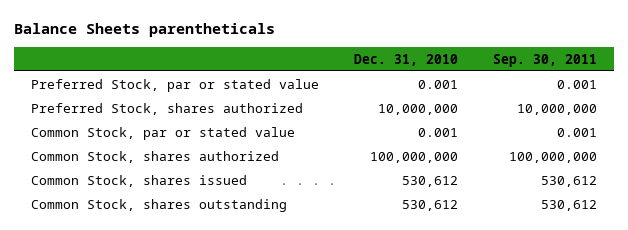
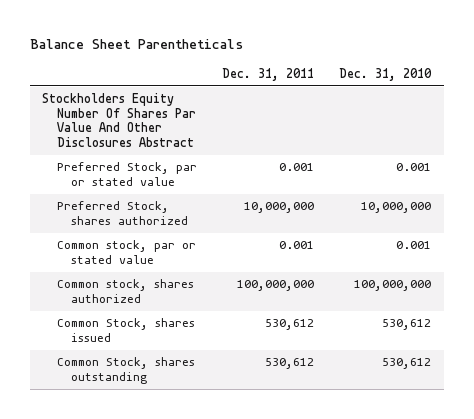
[13,22,275,37] Balance Sheets parentheticals -> [29,38,243,49] Balance Sheet Parentheticals
[492,53,597,67] Sep. 30, 2011 -> none
none -> [222,67,315,81] Dec. 31, 2011
none -> [42,93,196,147] Stockholders Equity Number Of Shares Par Value And Other Disclosures Abstract
[30,126,295,140] Common Stock, par or stated value -> [56,240,196,264] Common stock, par or stated value
[30,150,279,163] Common Stock, shares authorized -> [56,279,194,303] Common stock, shares authorized

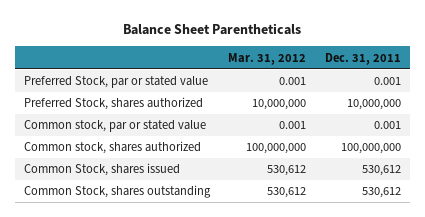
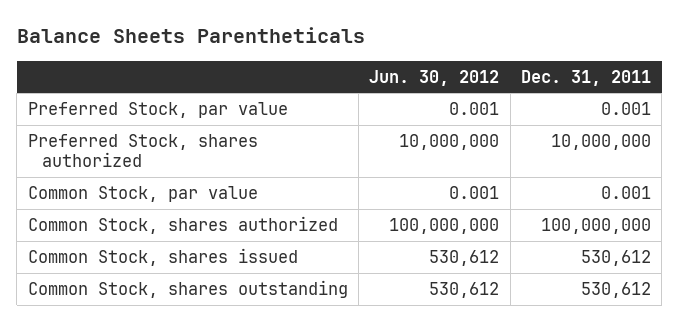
[123,23,302,36] Balance Sheet Parentheticals -> [16,27,365,44] Balance Sheets Parentheticals
[228,52,307,65] Mar. 31, 2012 -> none
none -> [369,69,500,86] Jun. 30, 2012
[24,76,209,89] Preferred Stock, par or stated value -> [27,102,288,119] Preferred Stock, par value
[24,120,207,133] Common stock, par or stated value -> [27,186,258,203] Common Stock, par value
[24,141,202,155] Common stock, shares authorized -> [27,216,338,235] Common Stock, shares authorized

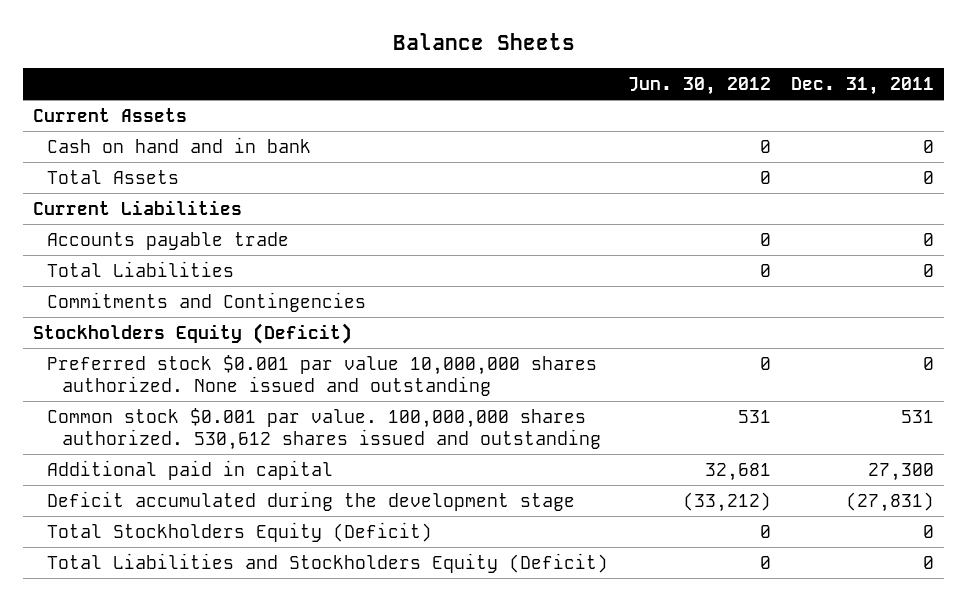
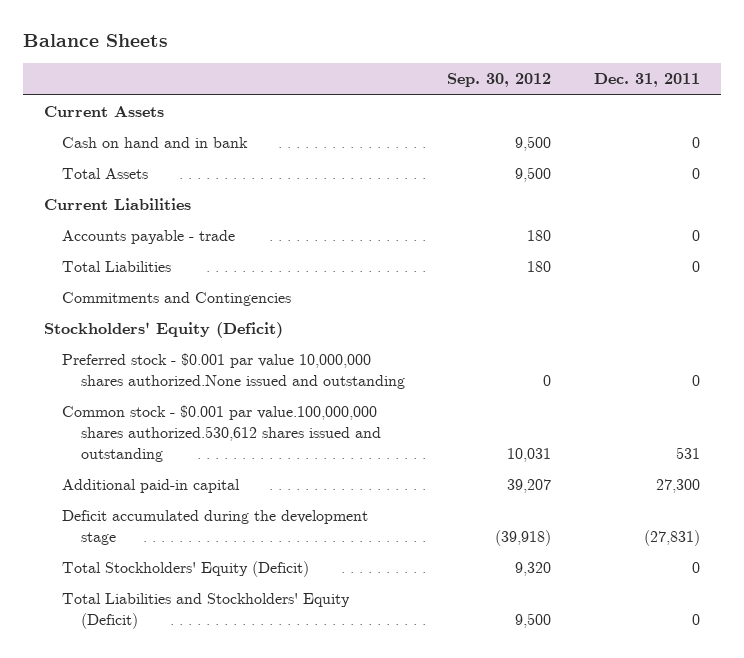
[628,76,772,95] Jun. 30, 2012 -> none
none -> [447,73,552,88] Sep. 30, 2012
[47,231,290,250] Accounts payable trade -> [62,230,236,245] Accounts payable - trade
[32,322,352,344] Stockholders Equity (Deficit) -> [43,322,283,339] Stockholders' Equity (Deficit)
[47,354,598,396] Preferred stock $0.001 par value 10,000,000 shares authorized. None issued and outstanding -> [62,353,405,389] Preferred stock - $0.001 par value 10,000,000 shares authorized.None issued and outstanding
[47,407,601,450] Common stock $0.001 par value. 100,000,000 shares authorized. 530,612 shares issued and outstanding -> [62,405,381,462] Common stock - $0.001 par value.100,000,000 shares authorized.530,612 shares issued and outstanding
[47,459,334,480] Additional paid in capital -> [62,479,241,494] Additional paid-in capital
[47,521,433,542] Total Stockholders Equity (Deficit) -> [62,561,310,578] Total Stockholders' Equity (Deficit)
[47,552,609,573] Total Liabilities and Stockholders Equity (Deficit) -> [62,593,351,629] Total Liabilities and Stockholders' Equity (Deficit)

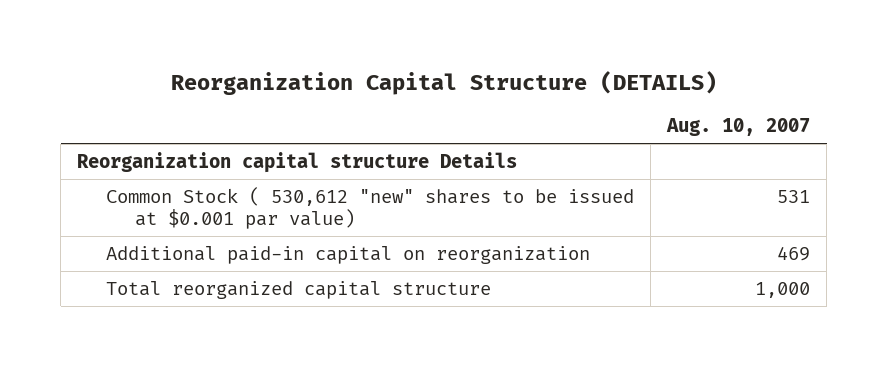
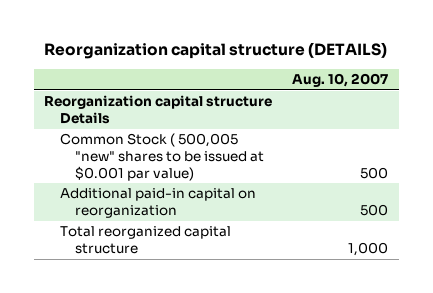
[170,70,717,95] Reorganization Capital Structure (DETAILS) -> [44,42,388,60] Reorganization capital structure (DETAILS)
[106,187,635,230] Common Stock ( 530,612 "new" shares to be issued at $0.001 par value) -> [59,133,265,181] Common Stock ( 500,005 "new" shares to be issued at $0.001 par value)
[777,190,811,204] 531 -> [360,166,389,179] 500
[777,246,811,262] 469 -> [360,204,389,217] 500

